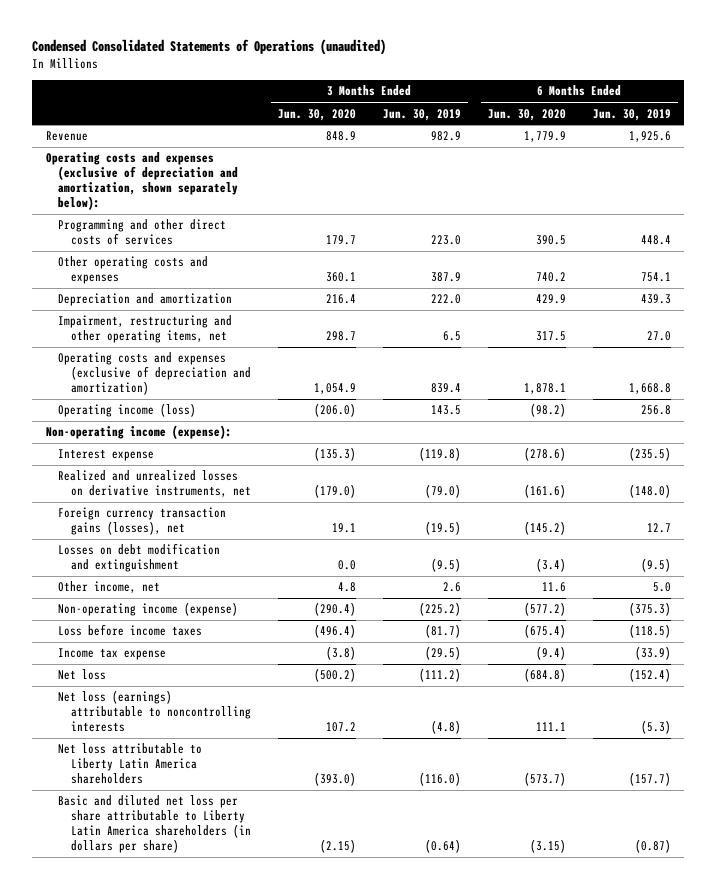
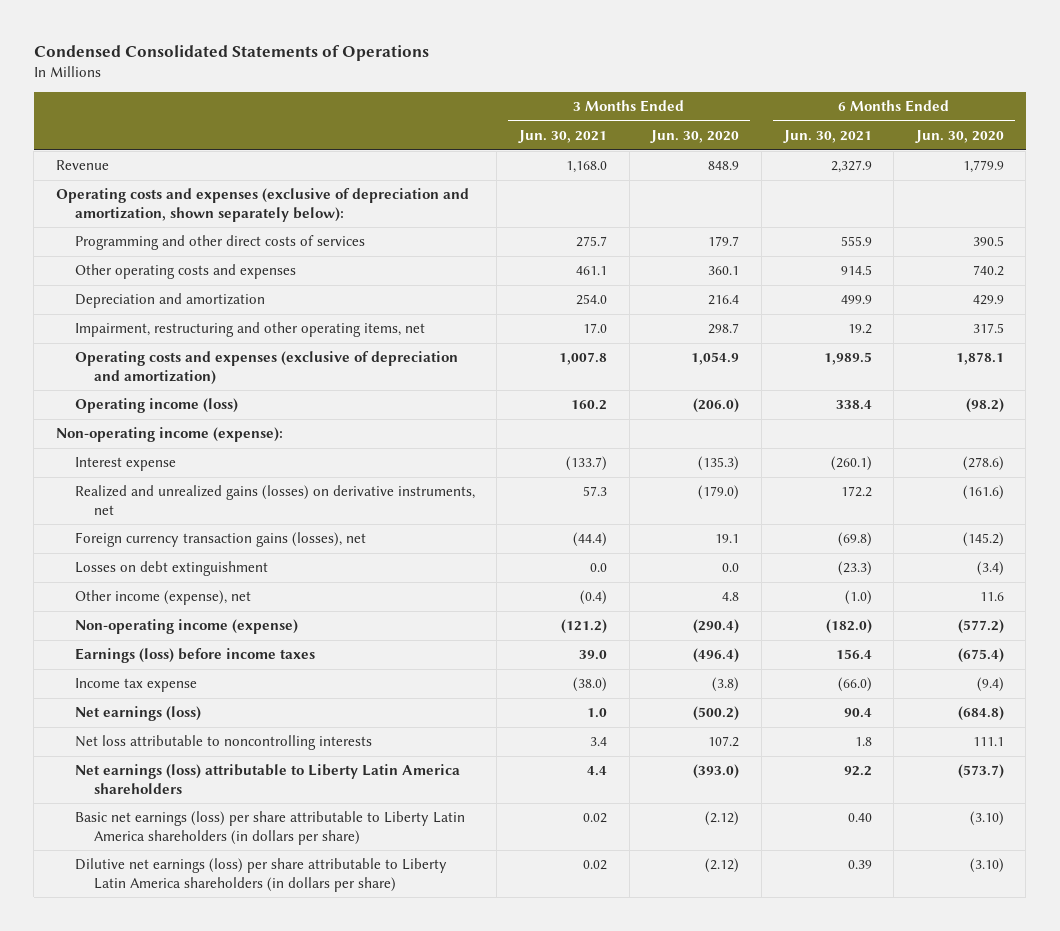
[32,39,387,56] Condensed Consolidated Statements of Operations (unaudited) -> [33,44,429,61] Condensed Consolidated Statements of Operations
[382,108,461,121] Jun. 30, 2019 -> none
[592,108,671,121] Jun. 30, 2019 -> none
none -> [518,130,608,144] Jun. 30, 2021
none -> [782,130,872,144] Jun. 30, 2021
[58,470,251,498] Realized and unrealized losses on derivative instruments, net -> [74,485,475,515] Realized and unrealized gains (losses) on derivative instruments, net
[58,543,221,573] Losses on debt modification and extinguishment -> [74,561,268,577] Losses on debt extinguishment
[58,581,161,594] Other income, net -> [74,590,251,606] Other income (expense), net
[58,624,203,637] Loss before income taxes -> [74,648,315,664] Earnings (loss) before income taxes
[58,669,107,681] Net loss -> [74,706,201,722] Net earnings (loss)
[58,690,251,733] Net loss (earnings) attributable to noncontrolling interests -> [74,735,372,751] Net loss attributable to noncontrolling interests
[58,743,203,785] Net loss attributable to Liberty Latin America shareholders -> [74,764,460,794] Net earnings (loss) attributable to Liberty Latin America shareholders
[58,795,251,854] Basic and diluted net loss per share attributable to Liberty Latin America shareholders (in dollars per share) -> [74,811,465,845] Basic net earnings (loss) per share attributable to Liberty Latin America shareholders (in dollars per share)
[319,839,356,854] (2.15) -> [705,811,740,827] (2.12)
[529,839,566,854] (3.15) -> [969,811,1004,827] (3.10)
none -> [74,858,447,892] Dilutive net earnings (loss) per share attributable to Liberty Latin America shareholders (in dollars per share)

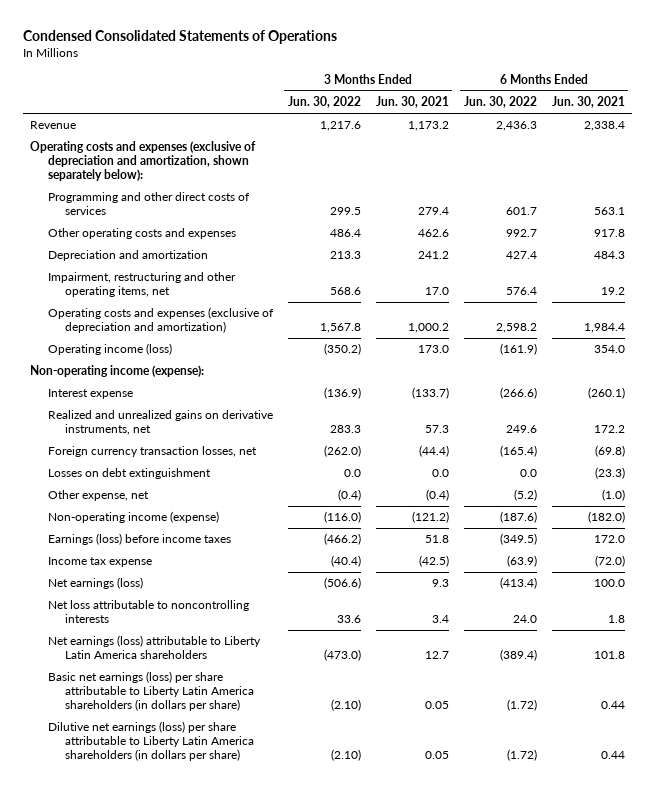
[650,130,740,144] Jun. 30, 2020 -> none
[914,130,1004,144] Jun. 30, 2020 -> none
none -> [287,96,361,109] Jun. 30, 2022
none -> [463,96,537,109] Jun. 30, 2022
[566,161,608,174] 1,168.0 -> [407,121,449,132] 1,173.2
[830,160,872,174] 2,327.9 -> [583,121,625,132] 2,338.4
[576,236,608,248] 275.7 -> [417,207,449,216] 279.4
[840,236,872,247] 555.9 -> [593,207,625,216] 563.1
[576,266,608,276] 461.1 -> [417,229,449,238] 462.6
[840,265,872,276] 914.5 -> [593,229,625,238] 917.8
[576,294,608,306] 254.0 -> [417,251,449,260] 241.2
[840,295,872,305] 499.9 -> [593,251,625,260] 484.3
[559,352,608,366] 1,007.8 -> [407,323,449,334] 1,000.2
[823,352,872,366] 1,989.5 -> [583,323,625,334] 1,984.4
[571,400,608,411] 160.2 -> [417,345,449,354] 173.0
[835,400,872,411] 338.4 -> [593,345,625,354] 354.0
[74,485,475,515] Realized and unrealized gains (losses) on derivative instruments, net -> [47,410,273,436] Realized and unrealized gains on derivative instruments, net
[74,532,366,548] Foreign currency transaction gains (losses), net -> [47,446,257,458] Foreign currency transaction losses, net
[74,590,251,606] Other income (expense), net -> [47,490,149,502] Other expense, net
[579,650,608,661] 39.0 -> [424,535,449,544] 51.8
[835,649,872,661] 156.4 -> [593,535,625,544] 172.0
[573,677,608,693] (38.0) -> [418,555,449,568] (42.5)
[837,677,872,693] (66.0) -> [594,555,625,568] (72.0)
[587,708,608,719] 1.0 -> [431,579,449,588] 9.3
[843,708,872,719] 90.4 -> [593,579,625,588] 100.0
[587,766,608,777] 4.4 -> [424,651,449,660] 12.7
[843,766,872,777] 92.2 -> [593,651,625,660] 101.8
[583,813,608,824] 0.02 -> [424,701,449,710] 0.05
[847,813,872,823] 0.40 -> [600,701,625,710] 0.44
[583,860,608,871] 0.02 -> [424,751,449,760] 0.05
[847,860,872,870] 0.39 -> [600,751,625,760] 0.44

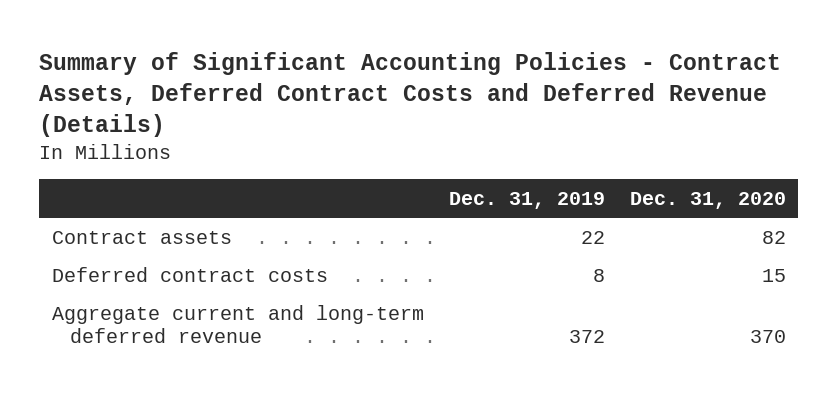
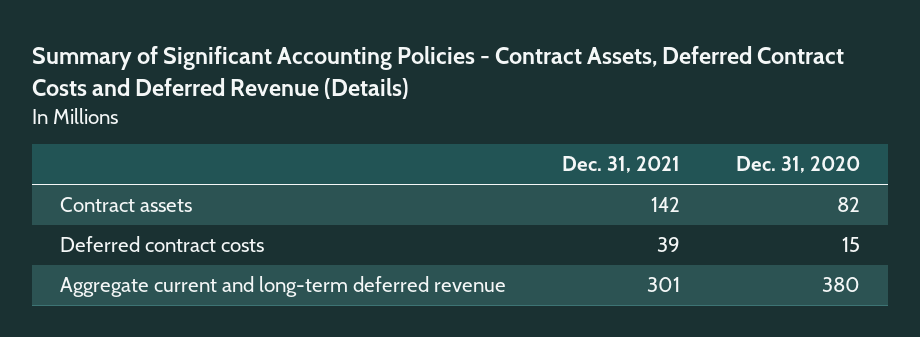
[448,191,605,209] Dec. 31, 2019 -> none
none -> [561,156,680,174] Dec. 31, 2021
[749,330,786,344] 370 -> [821,277,860,293] 380

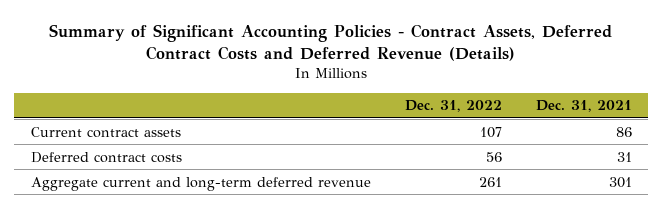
[735,156,860,174] Dec. 31, 2020 -> none
none -> [404,100,502,113] Dec. 31, 2022
[60,197,193,213] Contract assets -> [31,126,182,138] Current contract assets
[650,197,680,213] 142 -> [615,126,632,137] 86
[656,237,680,253] 39 -> [616,151,632,162] 31

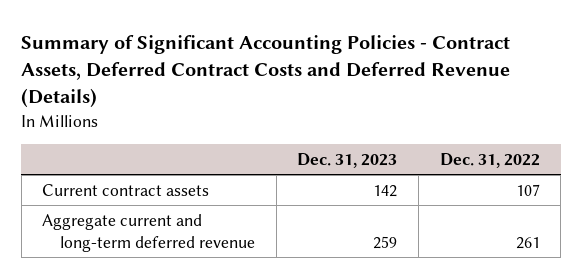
[535,100,632,113] Dec. 31, 2021 -> none
none -> [297,152,398,168] Dec. 31, 2023
[31,151,183,163] Deferred contract costs -> none

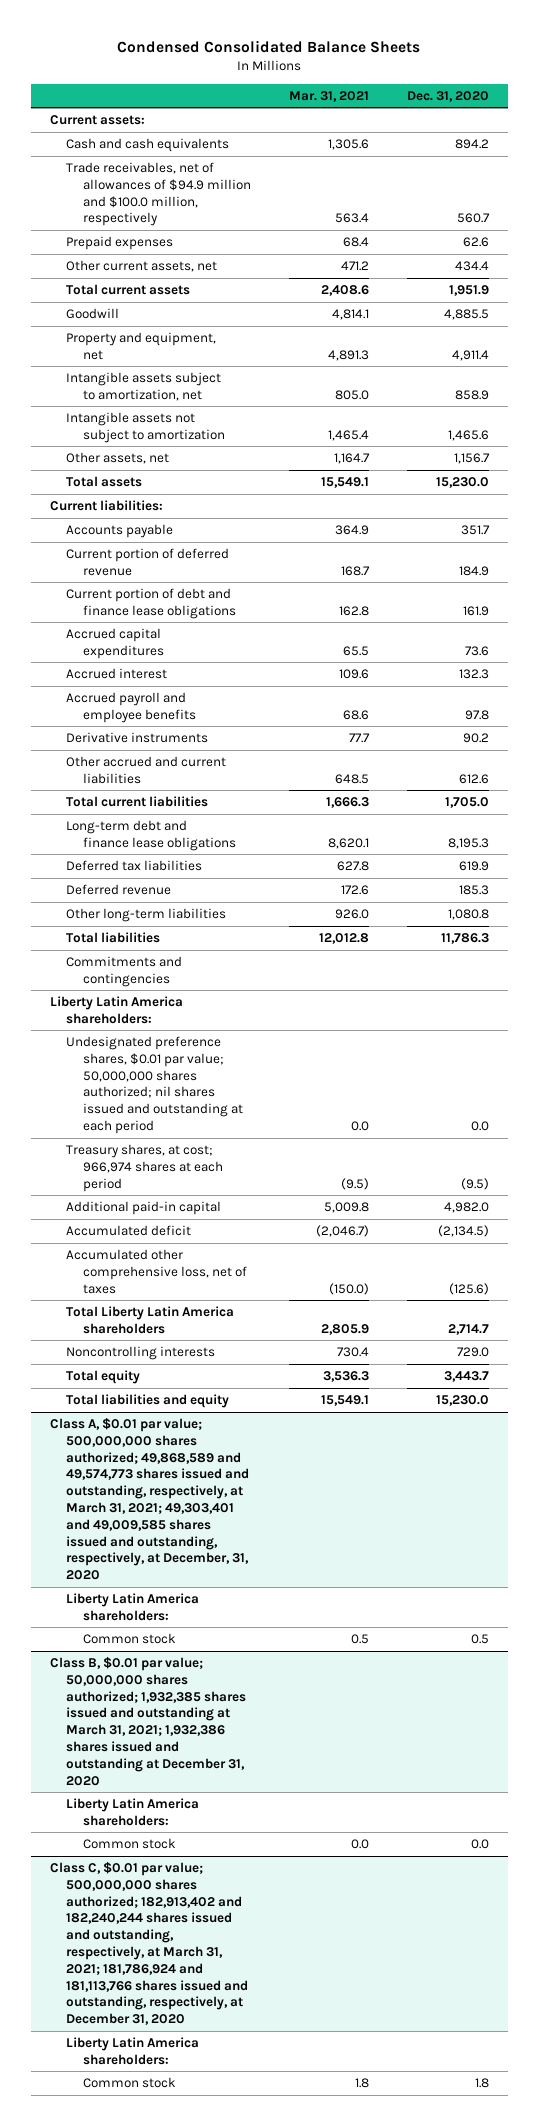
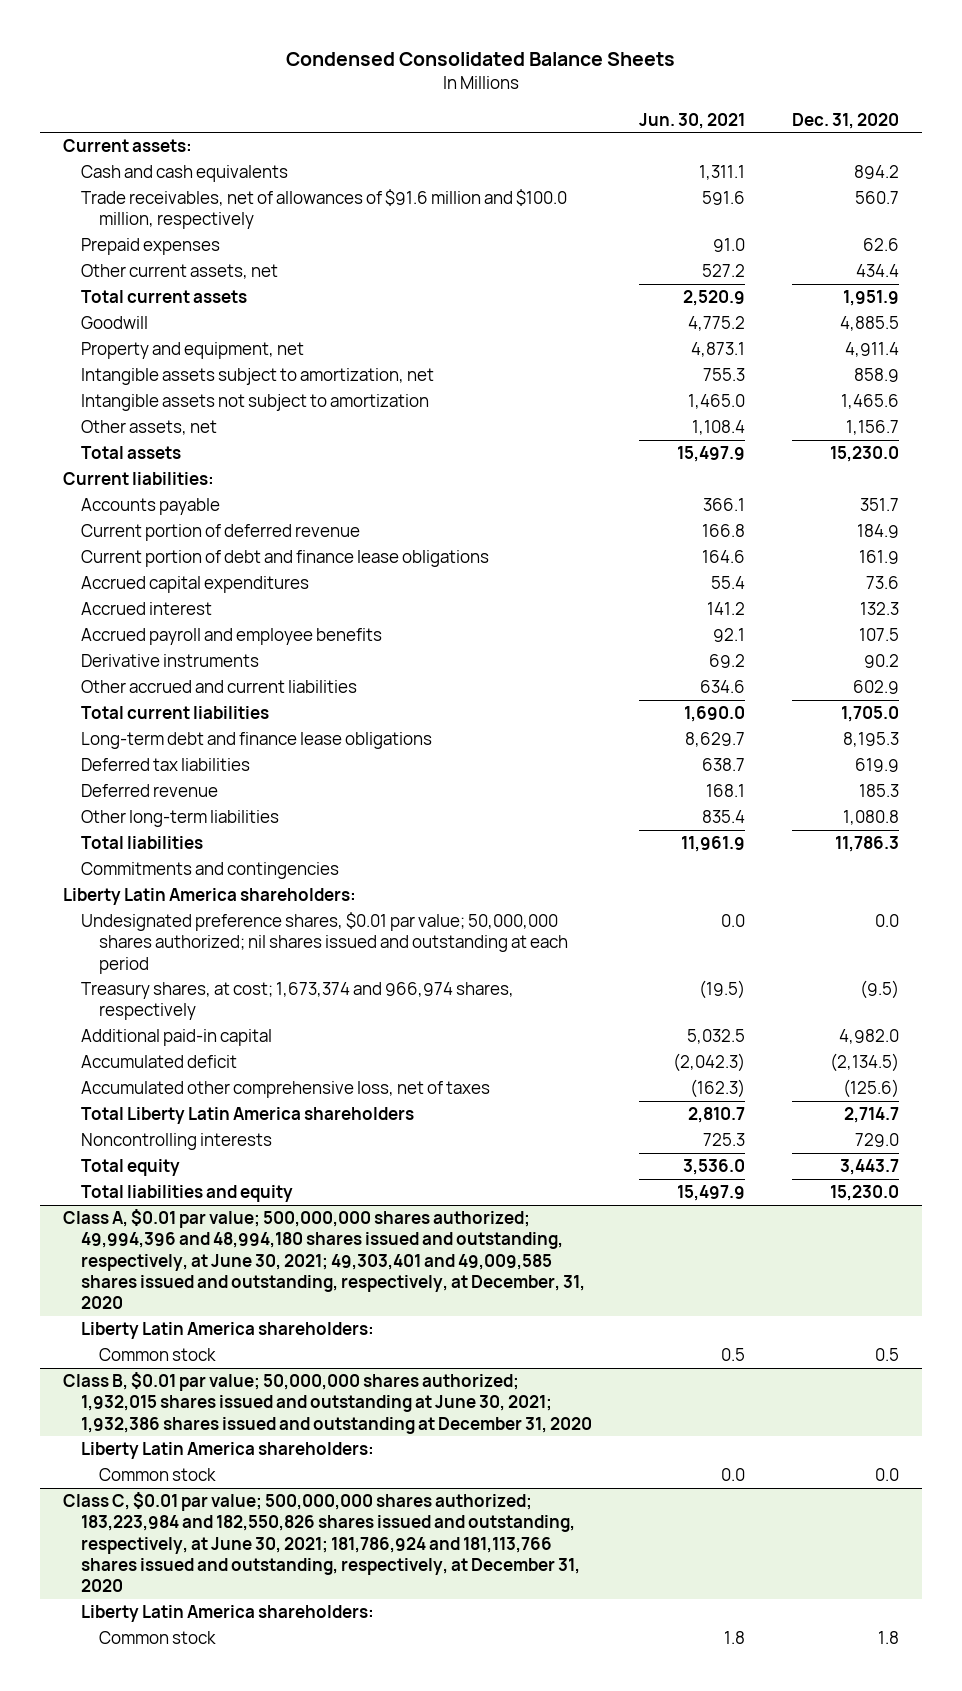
[288,90,369,102] Mar. 31, 2021 -> none
none -> [638,112,745,129] Jun. 30, 2021
[66,162,251,227] Trade receivables, net of allowances of $94.9 million and $100.0 million, respectively -> [81,189,568,230] Trade receivables, net of allowances of $91.6 million and $100.0 million, respectively
[464,709,489,720] 97.8 -> [858,628,899,642] 107.5
[458,773,489,784] 612.6 -> [852,680,899,695] 602.9
[66,1144,223,1192] Treasury shares, at cost; 966,974 shares at each period -> [81,982,515,1021] Treasury shares, at cost; 1,673,374 and 966,974 shares, respectively
[49,1418,250,1581] Class A, $0.01 par value; 500,000,000 shares authorized; 49,868,589 and 49,574,773 shares issued and outstanding, respectively, at March 31, 2021; 49,303,401 and 49,009,585 shares issued and outstanding, respectively, at December, 31, 2020 -> [63,1209,586,1310] Class A, $0.01 par value; 500,000,000 shares authorized; 49,994,396 and 48,994,180 shares issued and outstanding, respectively, at June 30, 2021; 49,303,401 and 49,009,585 shares issued and outstanding, respectively, at December, 31, 2020
[49,1657,247,1786] Class B, $0.01 par value; 50,000,000 shares authorized; 1,932,385 shares issued and outstanding at March 31, 2021; 1,932,386 shares issued and outstanding at December 31, 2020 -> [63,1372,593,1434] Class B, $0.01 par value; 50,000,000 shares authorized; 1,932,015 shares issued and outstanding at June 30, 2021; 1,932,386 shares issued and outstanding at December 31, 2020
[49,1862,249,2026] Class C, $0.01 par value; 500,000,000 shares authorized; 182,913,402 and 182,240,244 shares issued and outstanding, respectively, at March 31, 2021; 181,786,924 and 181,113,766 shares issued and outstanding, respectively, at December 31, 2020 -> [63,1492,581,1593] Class C, $0.01 par value; 500,000,000 shares authorized; 183,223,984 and 182,550,826 shares issued and outstanding, respectively, at June 30, 2021; 181,786,924 and 181,113,766 shares issued and outstanding, respectively, at December 31, 2020

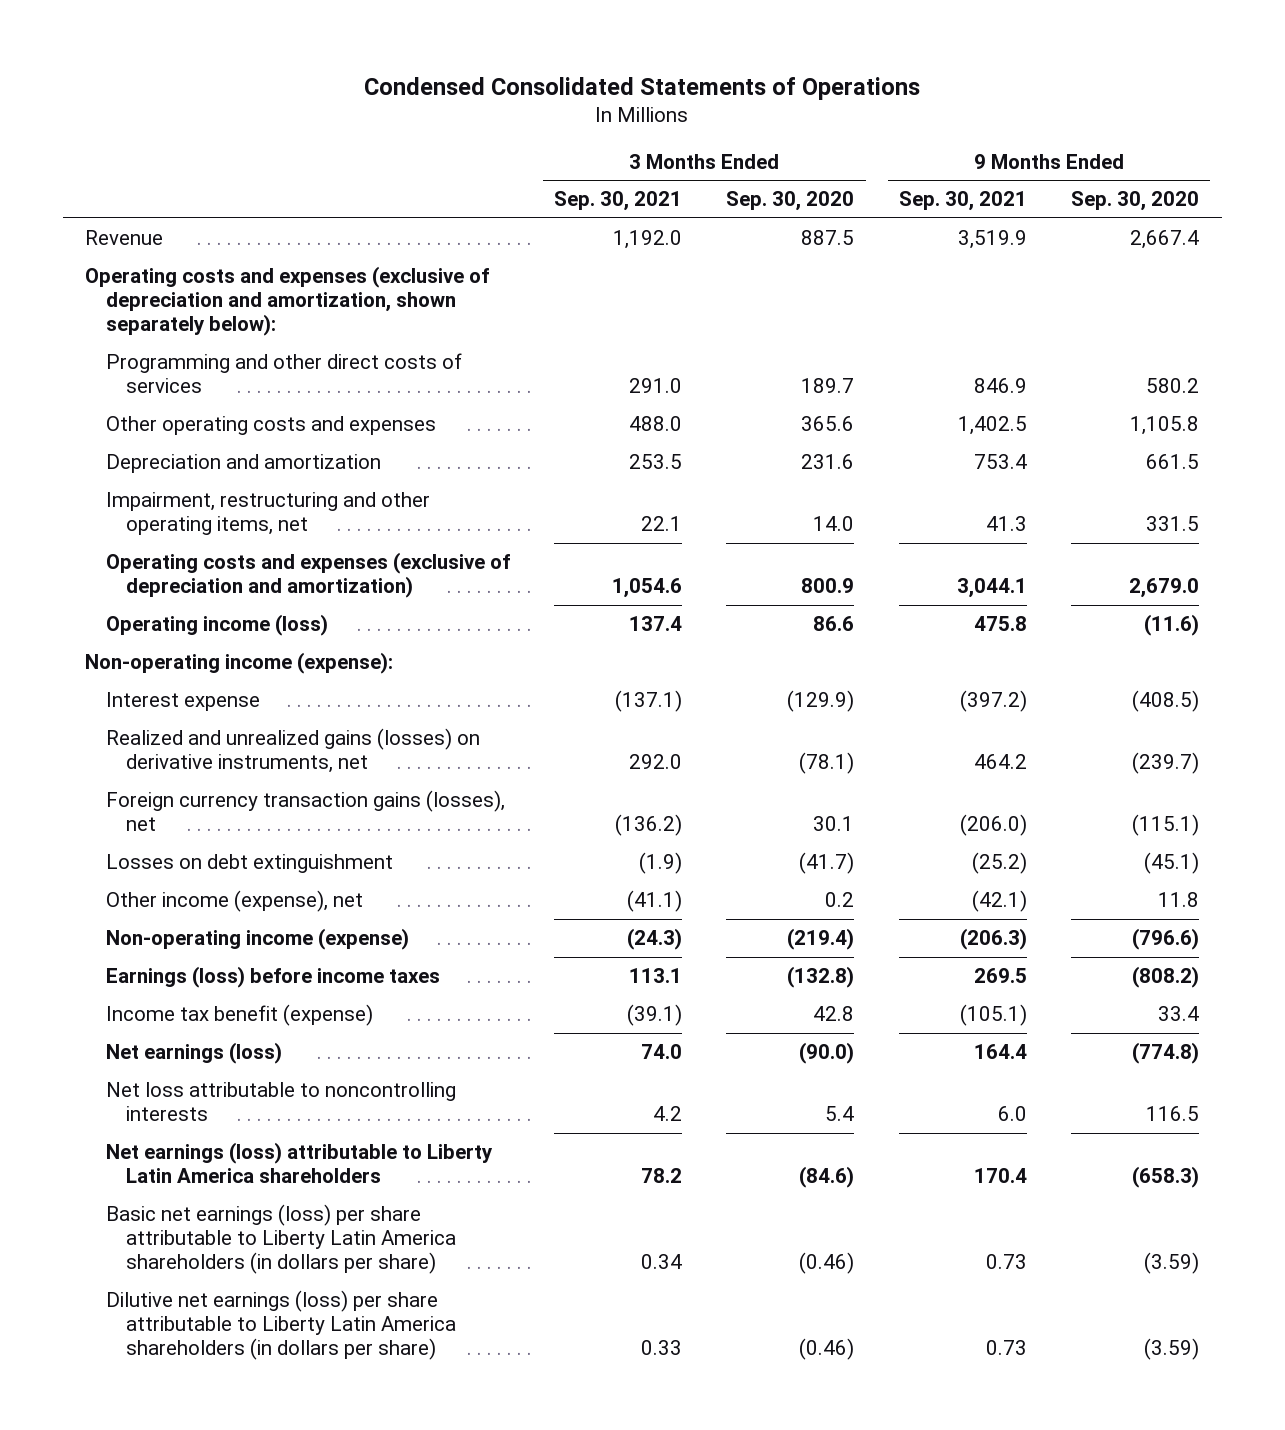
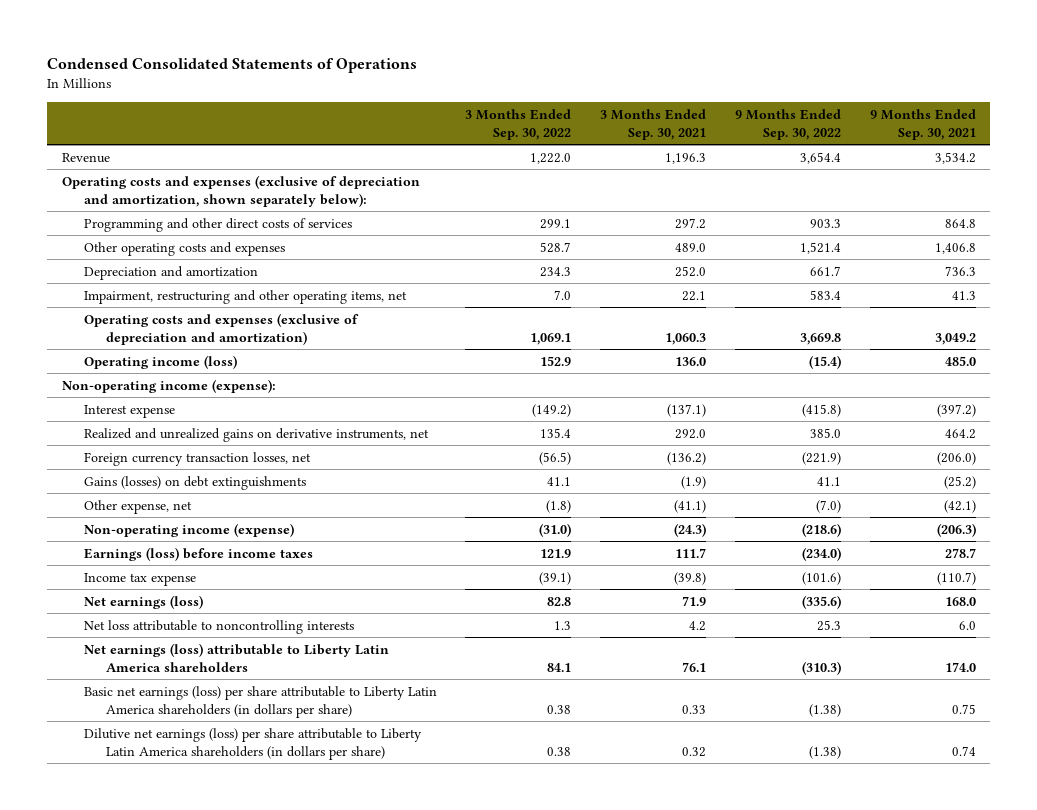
[726,191,855,212] Sep. 30, 2020 -> none
[1071,191,1200,212] Sep. 30, 2020 -> none
none -> [465,108,572,140] 3 Months Ended Sep. 30, 2022
none -> [735,108,842,140] 9 Months Ended Sep. 30, 2022
[612,230,682,250] 1,192.0 -> [665,152,707,164] 1,196.3
[957,230,1027,250] 3,519.9 -> [934,151,976,164] 3,534.2
[628,378,682,394] 291.0 -> [675,217,707,229] 297.2
[973,378,1027,394] 846.9 -> [944,218,976,228] 864.8
[628,416,682,432] 488.0 -> [675,242,707,252] 489.0
[957,416,1027,436] 1,402.5 -> [934,242,976,254] 1,406.8
[628,454,682,470] 253.5 -> [675,265,707,277] 252.0
[973,454,1027,470] 753.4 -> [944,265,976,276] 736.3
[611,578,682,599] 1,054.6 -> [665,332,707,345] 1,060.3
[956,578,1027,599] 3,044.1 -> [934,332,976,345] 3,049.2
[628,616,682,632] 137.4 -> [675,356,707,366] 136.0
[973,616,1027,632] 475.8 -> [944,355,976,366] 485.0
[105,728,480,774] Realized and unrealized gains (losses) on derivative instruments, net -> [83,427,429,442] Realized and unrealized gains on derivative instruments, net
[105,790,505,832] Foreign currency transaction gains (losses), net -> [83,451,311,466] Foreign currency transaction losses, net
[105,854,393,874] Losses on debt extinguishment -> [83,475,306,490] Gains (losses) on debt extinguishments
[105,890,363,913] Other income (expense), net -> [83,499,192,514] Other expense, net
[628,968,682,984] 113.1 -> [675,547,707,558] 111.7
[973,968,1027,984] 269.5 -> [944,547,976,558] 278.7
[105,1004,373,1027] Income tax benefit (expense) -> [83,572,196,586] Income tax expense
[626,1004,682,1027] (39.1) -> [674,571,707,585] (39.8)
[959,1004,1027,1027] (105.1) -> [936,571,976,585] (110.7)
[640,1044,682,1060] 74.0 -> [682,595,707,606] 71.9
[973,1044,1027,1060] 164.4 -> [944,596,976,606] 168.0
[640,1168,682,1184] 78.2 -> [682,661,707,672] 76.1
[973,1168,1027,1184] 170.4 -> [944,661,976,672] 174.0
[640,1254,682,1270] 0.34 -> [682,704,707,714] 0.33
[985,1254,1027,1270] 0.73 -> [951,703,976,714] 0.75
[640,1340,682,1356] 0.33 -> [682,746,707,757] 0.32
[985,1340,1027,1356] 0.73 -> [951,745,976,756] 0.74

